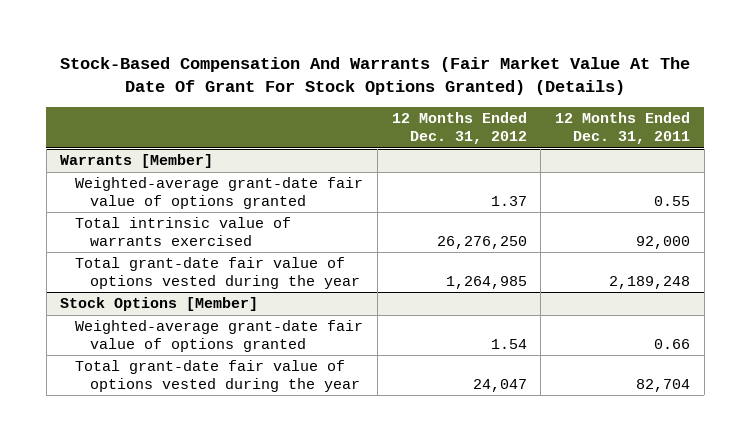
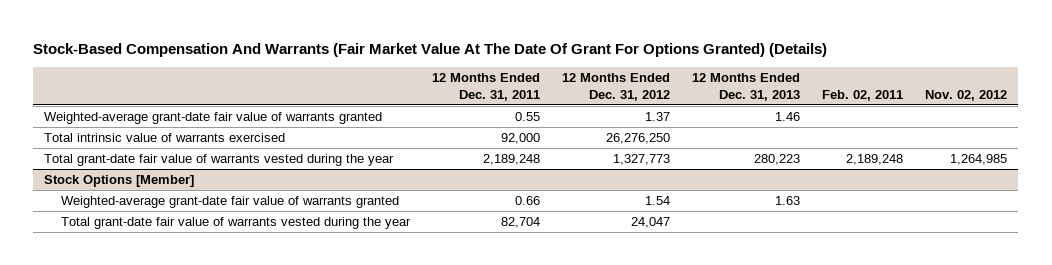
[60,57,691,96] Stock-Based Compensation And Warrants (Fair Market Value At The Date Of Grant For Stock Options Granted) (Details) -> [33,42,828,57] Stock-Based Compensation And Warrants (Fair Market Value At The Date Of Grant For Options Granted) (Details)
none -> [691,72,800,101] 12 Months Ended Dec. 31, 2013
none -> [821,89,903,101] Feb. 02, 2011
none -> [925,89,1008,101] Nov. 02, 2012
[60,154,214,169] Warrants [Member] -> none
[75,177,364,209] Weighted-average grant-date fair value of options granted -> [44,112,383,125] Weighted-average grant-date fair value of warrants granted
[75,257,361,289] Total grant-date fair value of options vested during the year -> [44,154,395,167] Total grant-date fair value of warrants vested during the year
[445,275,527,289] 1,264,985 -> [612,154,670,166] 1,327,773
[75,320,364,352] Weighted-average grant-date fair value of options granted -> [60,196,399,209] Weighted-average grant-date fair value of warrants granted
[75,360,361,392] Total grant-date fair value of options vested during the year -> [60,217,411,230] Total grant-date fair value of warrants vested during the year

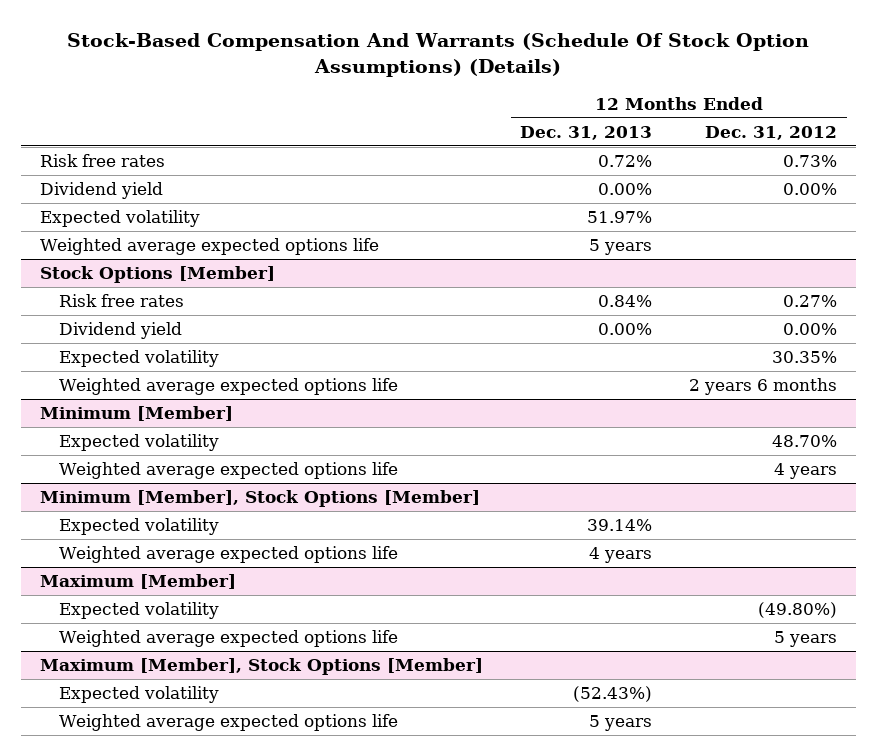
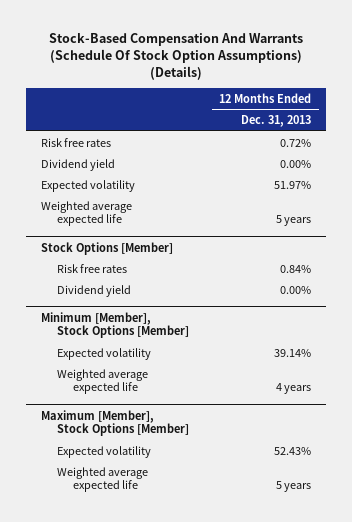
[705,125,838,140] Dec. 31, 2012 -> none
[39,238,379,256] Weighted average expected options life -> [40,200,132,227] Weighted average expected life
[58,350,219,368] Expected volatility -> none
[58,378,398,396] Weighted average expected options life -> none
[39,406,233,422] Minimum [Member] -> none
[58,434,219,452] Expected volatility -> none
[58,462,398,480] Weighted average expected options life -> none
[39,574,236,590] Maximum [Member] -> none
[58,602,219,620] Expected volatility -> none
[58,630,398,648] Weighted average expected options life -> none
[58,546,398,564] Weighted average expected options life -> [56,368,148,395] Weighted average expected life
[572,686,652,703] (52.43%) -> [274,446,312,455] 52.43%
[58,714,398,732] Weighted average expected options life -> [56,466,148,493] Weighted average expected life

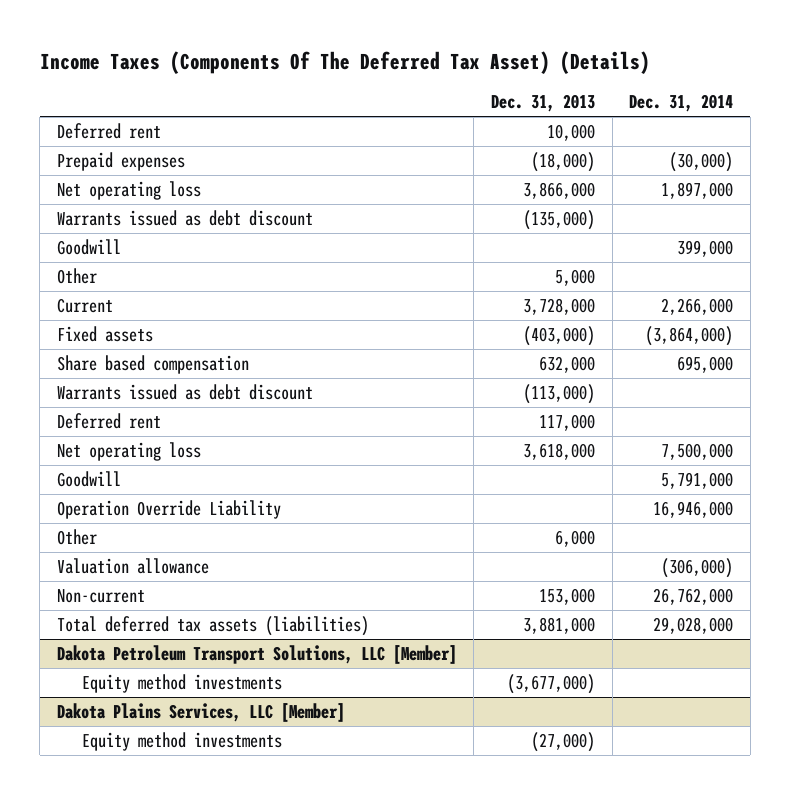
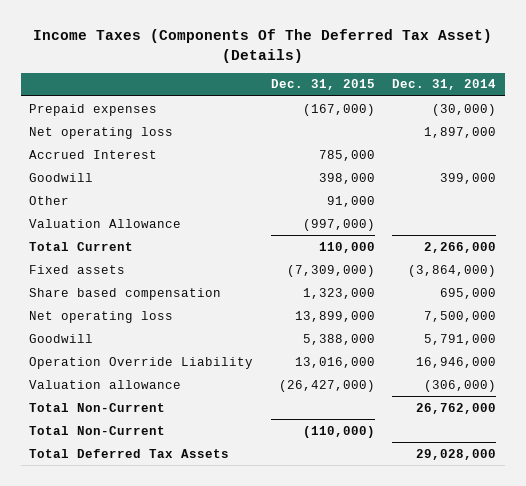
[490,94,595,113] Dec. 31, 2013 -> none
none -> [270,79,375,91] Dec. 31, 2015
[56,122,161,139] Deferred rent -> none
[56,209,313,226] Warrants issued as debt discount -> none
none -> [29,149,158,159] Accrued Interest
none -> [29,218,182,228] Valuation Allowance
[56,297,113,313] Current -> [29,241,134,251] Total Current
[56,383,313,400] Warrants issued as debt discount -> none
[56,412,161,429] Deferred rent -> none
[56,528,97,545] Other -> none
[56,644,457,664] Dakota Petroleum Transport Solutions, LLC [Member] -> none
[82,673,283,693] Equity method investments -> none
[56,702,345,722] Dakota Plains Services, LLC [Member] -> none
[82,731,283,751] Equity method investments -> none
[56,588,145,603] Non-current -> [29,402,166,412] Total Non-Current
none -> [29,425,166,435] Total Non-Current
[56,615,369,636] Total deferred tax assets (liabilities) -> [29,448,230,458] Total Deferred Tax Assets

